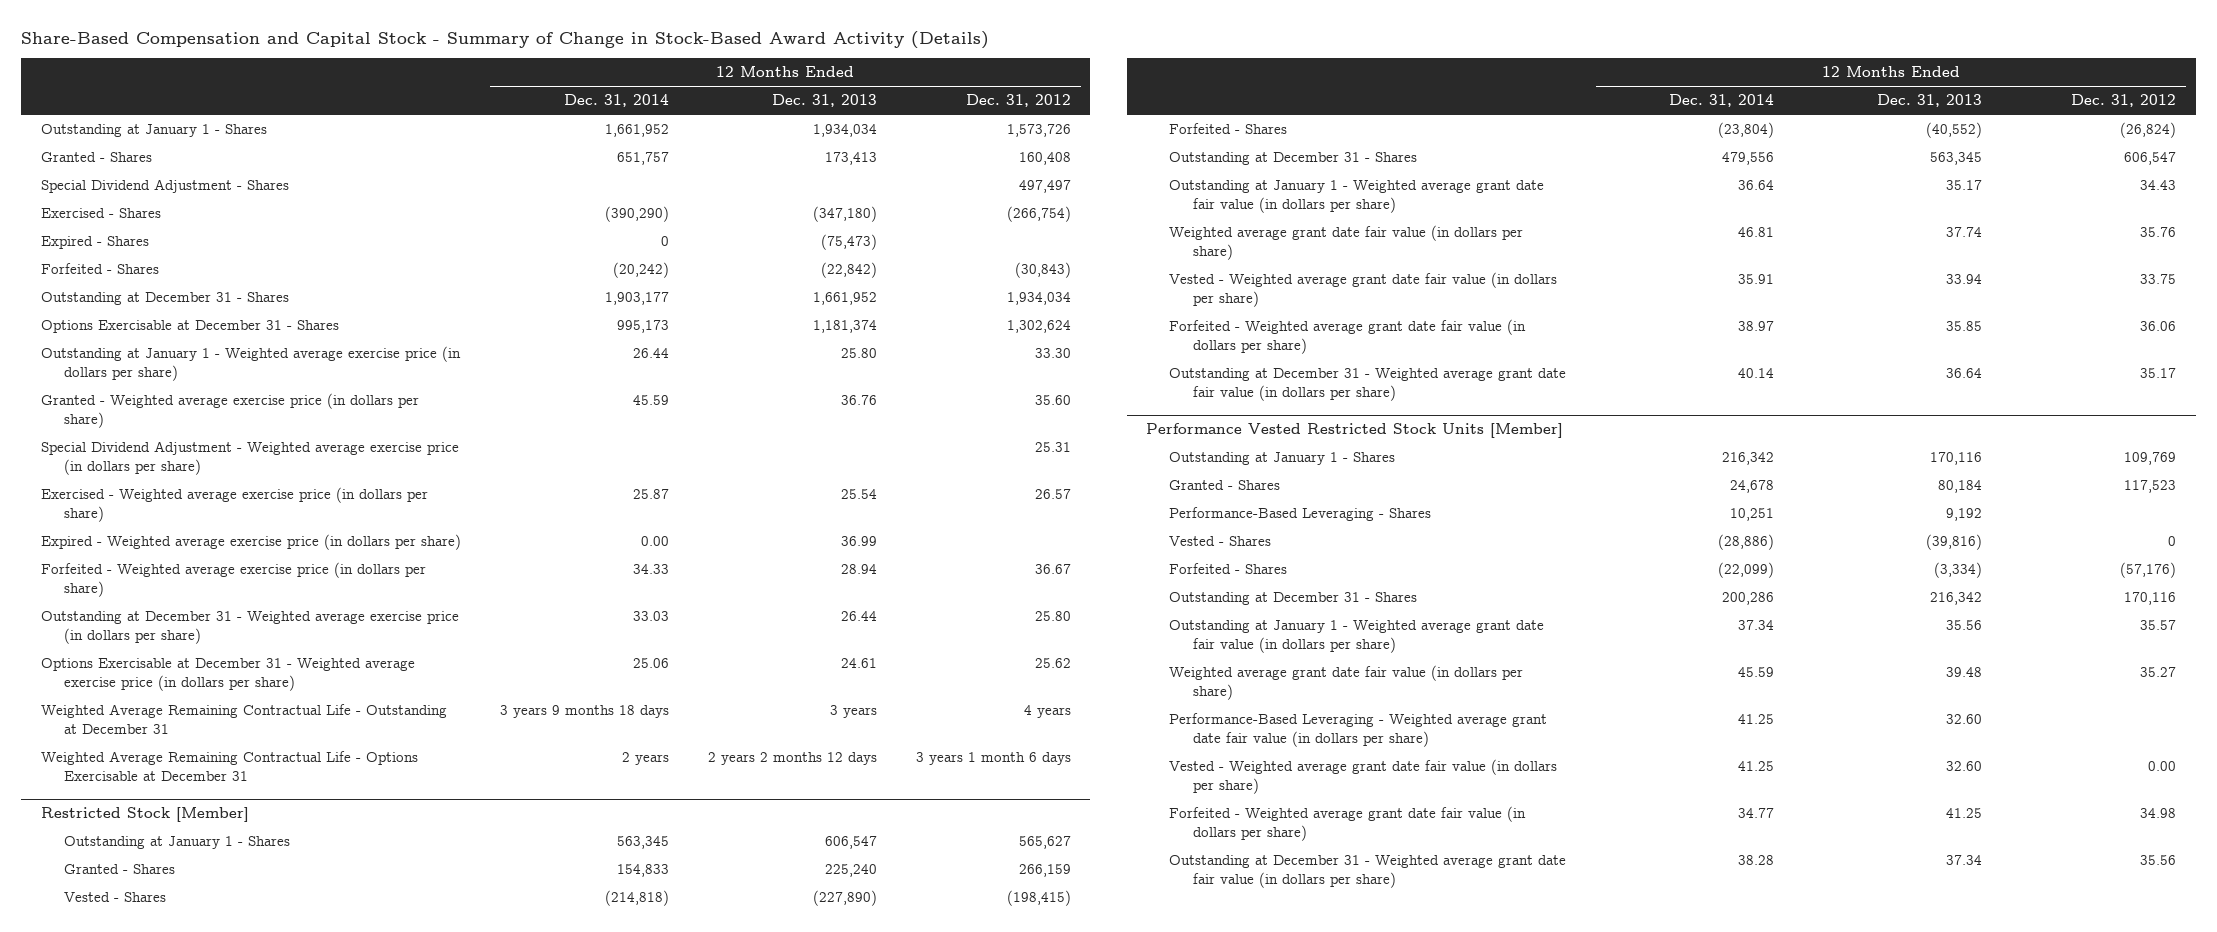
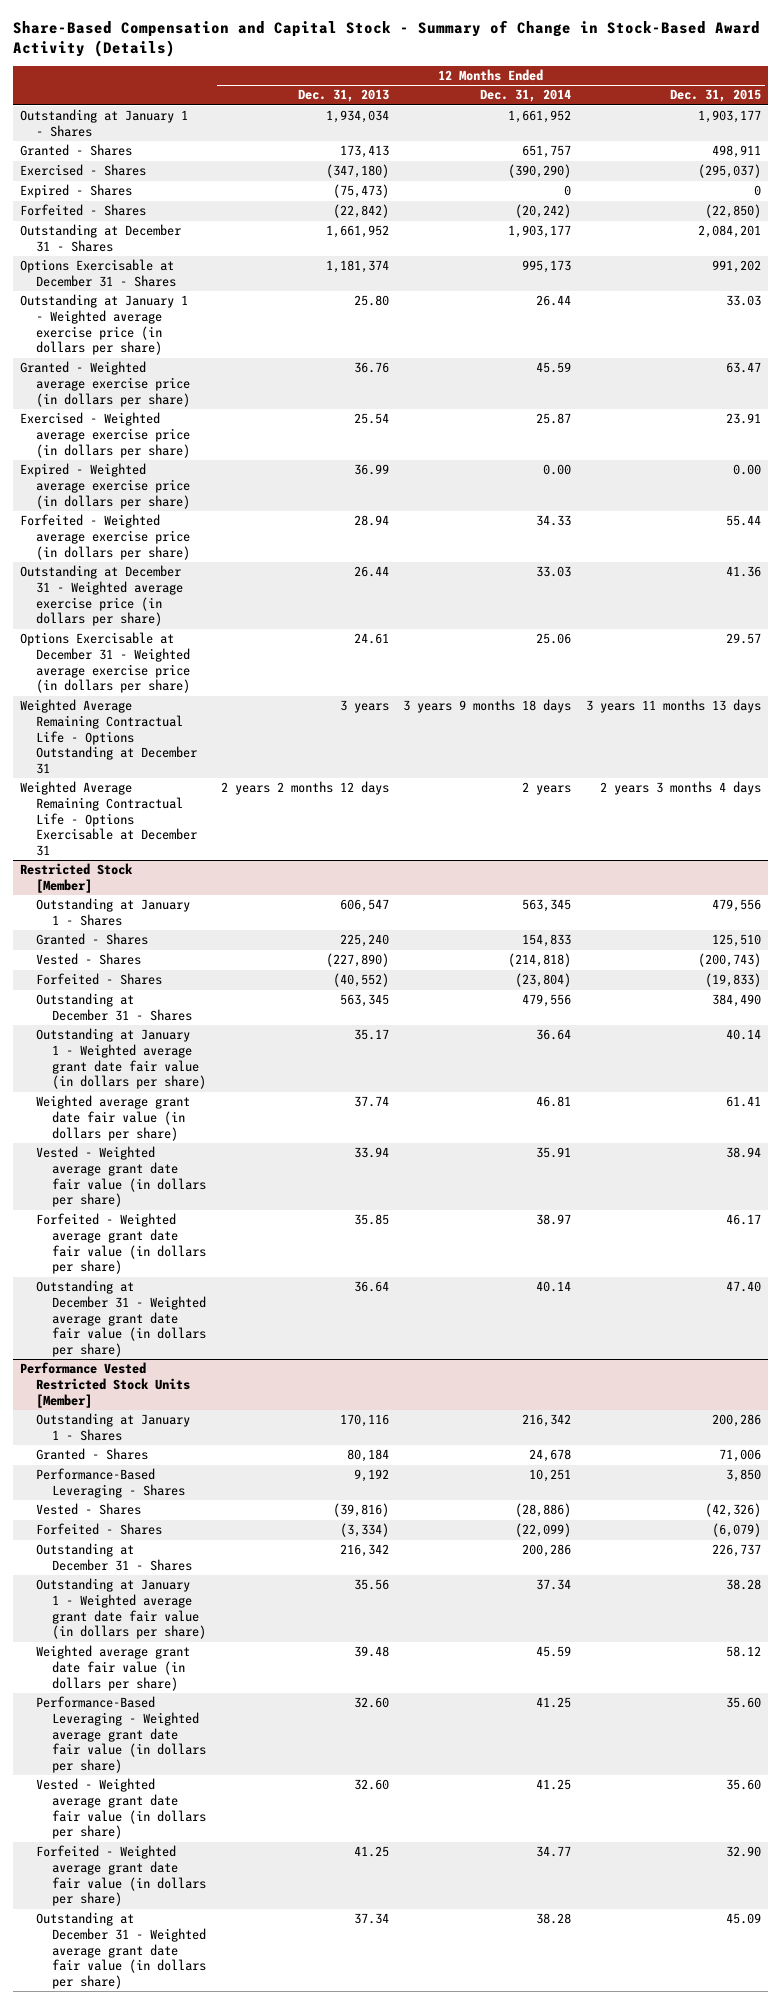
[965,94,1071,108] Dec. 31, 2012 -> none
none -> [670,89,762,103] Dec. 31, 2015
[40,179,289,194] Special Dividend Adjustment - Shares -> none
[40,441,459,475] Special Dividend Adjustment - Weighted average exercise price (in dollars per share) -> none
[40,704,447,734] Weighted Average Remaining Contractual Life - Outstanding at December 31 -> [20,699,198,775] Weighted Average Remaining Contractual Life - Options Outstanding at December 31

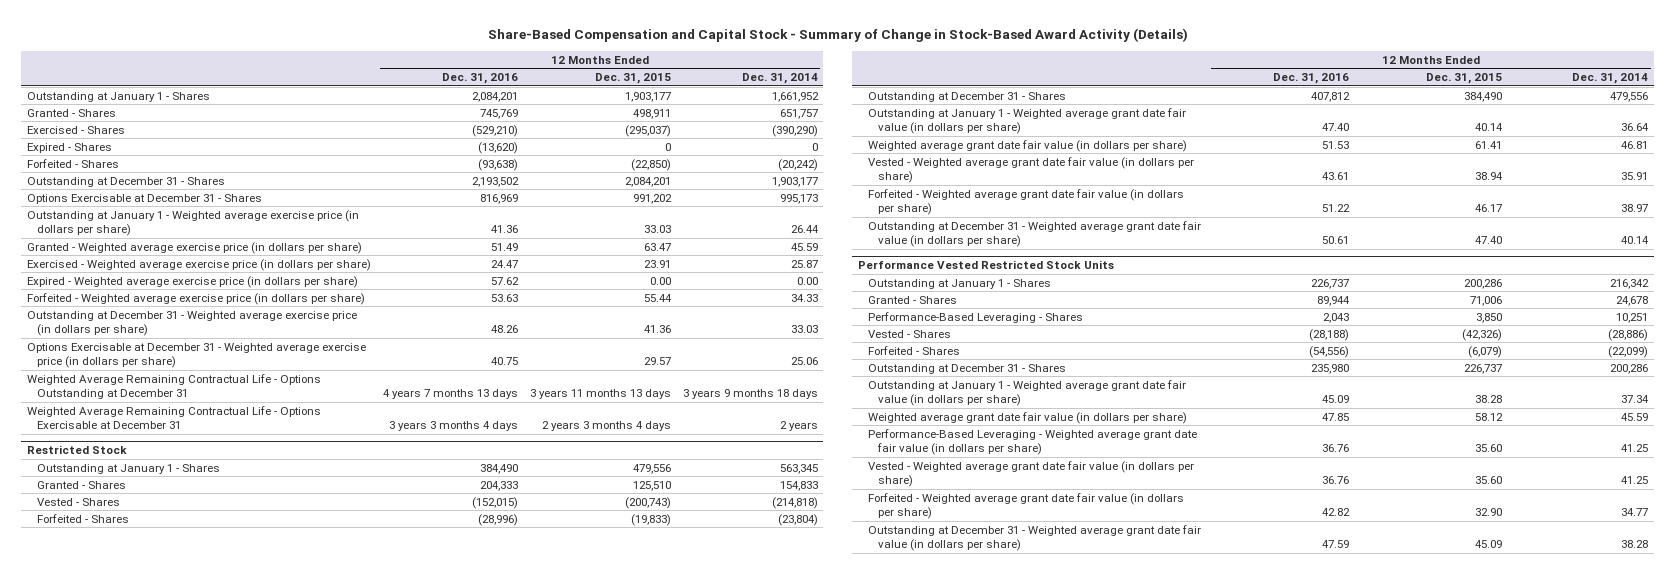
[297,89,389,103] Dec. 31, 2013 -> none
none -> [442,72,519,84] Dec. 31, 2016
[20,863,134,893] Restricted Stock [Member] -> [27,445,128,455] Restricted Stock
[20,1362,191,1408] Performance Vested Restricted Stock Units [Member] -> [858,260,1115,270] Performance Vested Restricted Stock Units

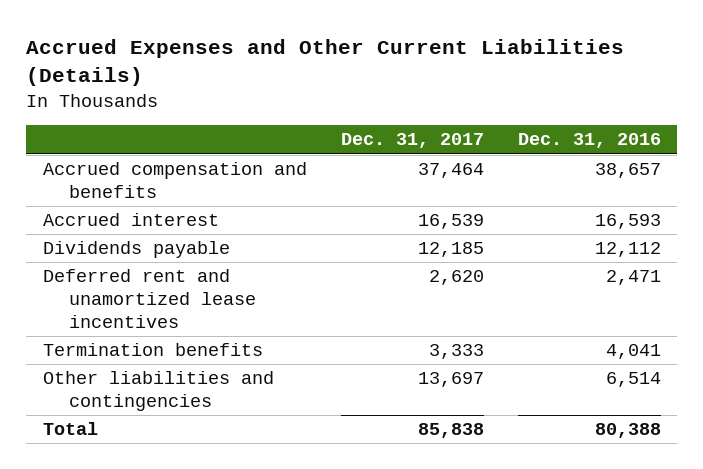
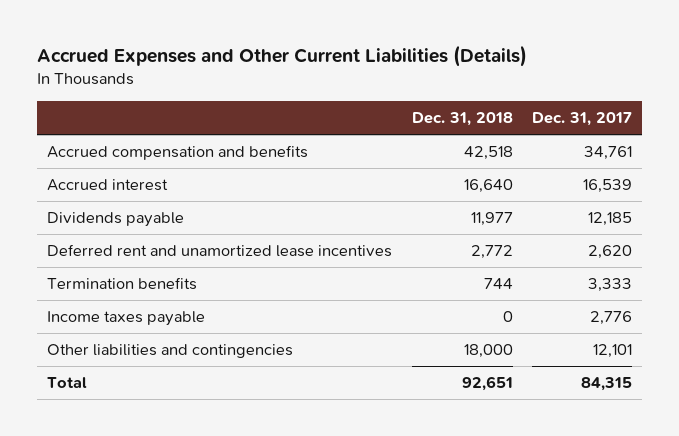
[517,133,661,149] Dec. 31, 2016 -> none
none -> [411,111,513,126] Dec. 31, 2018
[417,163,484,179] 37,464 -> [584,146,633,161] 34,761
none -> [46,311,205,327] Income taxes payable
[417,372,484,388] 13,697 -> [593,344,633,359] 12,101
[417,423,484,439] 85,838 -> [581,377,633,392] 84,315

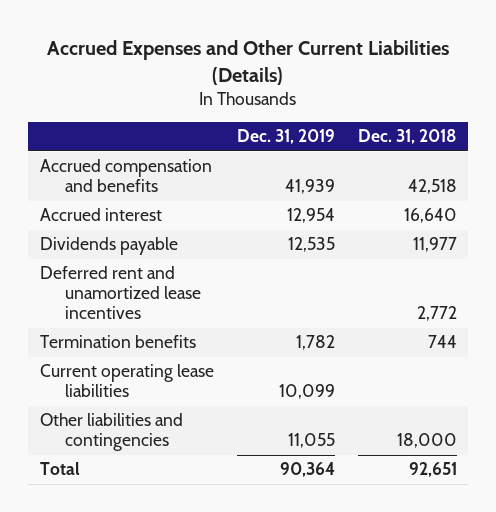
[532,111,633,126] Dec. 31, 2017 -> none
none -> [236,129,335,145] Dec. 31, 2019
[46,311,205,327] Income taxes payable -> none
none -> [39,364,214,398] Current operating lease liabilities

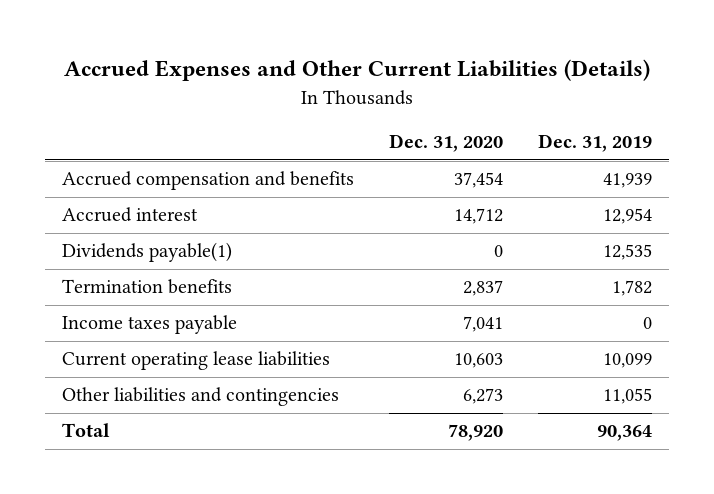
[357,129,457,145] Dec. 31, 2018 -> none
none -> [388,134,503,153] Dec. 31, 2020
[39,266,201,320] Deferred rent and unamortized lease incentives -> none
[39,237,178,256] Dividends payable -> [62,242,233,263] Dividends payable(1)
none -> [62,315,238,335] Income taxes payable

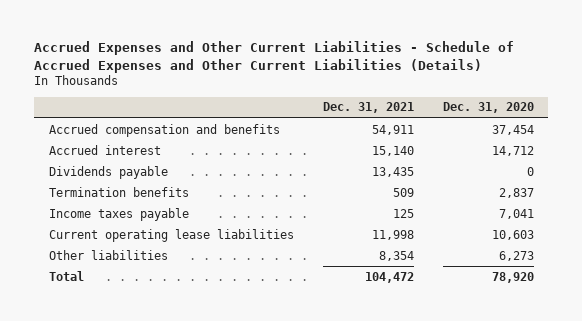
[63,59,650,82] Accrued Expenses and Other Current Liabilities (Details) -> [34,41,515,73] Accrued Expenses and Other Current Liabilities - Schedule of Accrued Expenses and Other Current Liabilities (Details)
[537,134,652,153] Dec. 31, 2019 -> none
none -> [322,102,414,114] Dec. 31, 2021
[62,242,233,263] Dividends payable(1) -> [48,165,168,179] Dividends payable
[62,387,340,407] Other liabilities and contingencies -> [48,249,168,260] Other liabilities

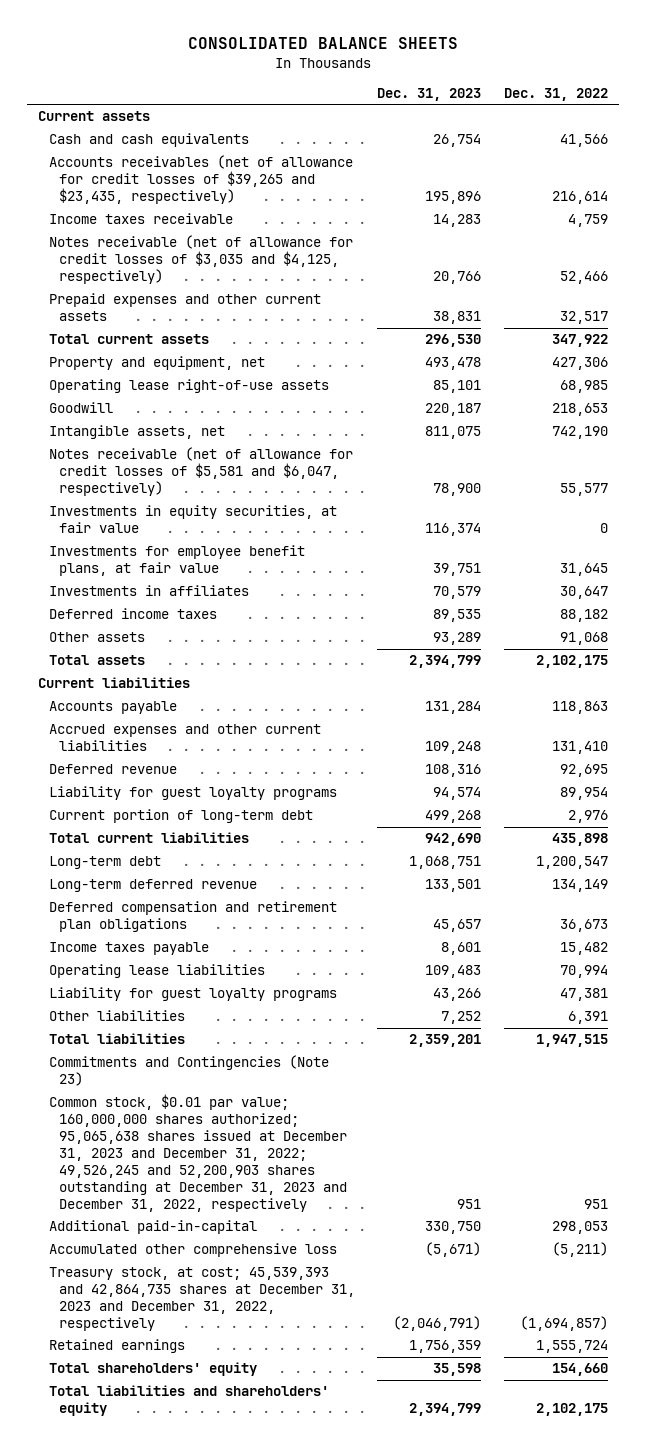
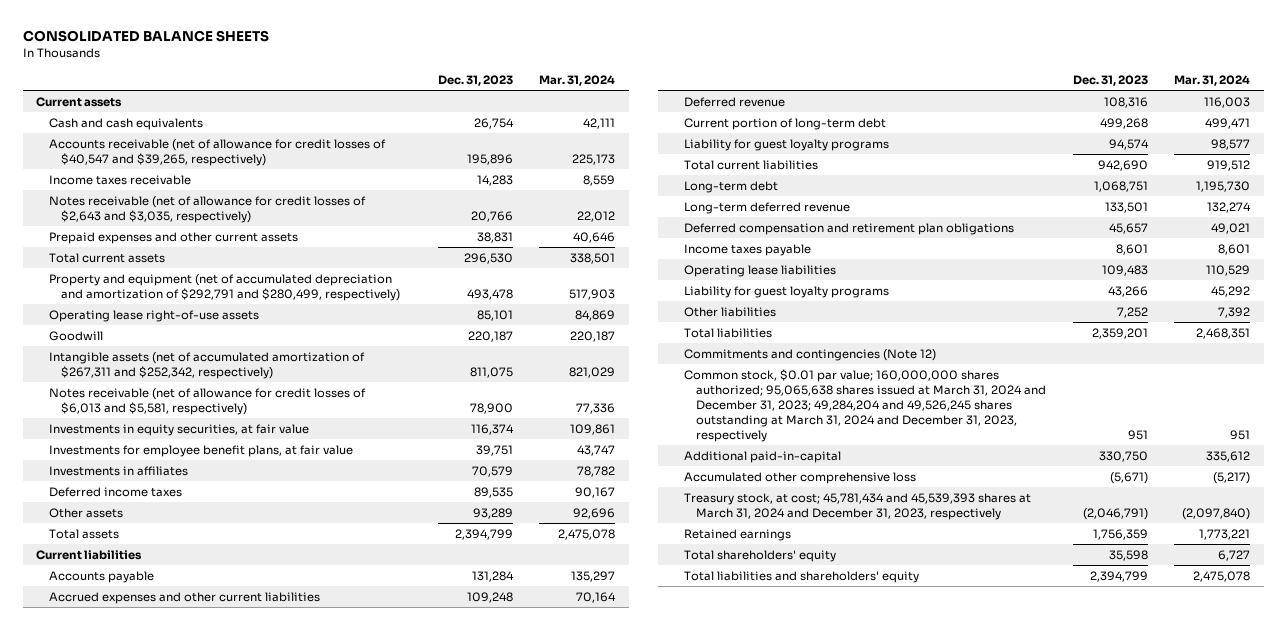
[503,88,608,102] Dec. 31, 2022 -> none
none -> [539,74,616,86] Mar. 31, 2024
[48,155,353,205] Accounts receivables (net of allowance for credit losses of $39,265 and $23,435, respectively) -> [48,138,386,166] Accounts receivable (net of allowance for credit losses of $40,547 and $39,265, respectively)
[48,235,353,285] Notes receivable (net of allowance for credit losses of $3,035 and $4,125, respectively) -> [48,195,366,223] Notes receivable (net of allowance for credit losses of $2,643 and $3,035, respectively)
[48,356,265,371] Property and equipment, net -> [48,273,401,301] Property and equipment (net of accumulated depreciation and amortization of $292,791 and $280,499, respectively)
[48,425,225,440] Intangible assets, net -> [48,351,365,379] Intangible assets (net of accumulated amortization of $267,311 and $252,342, respectively)
[48,447,353,497] Notes receivable (net of allowance for credit losses of $5,581 and $6,047, respectively) -> [48,387,366,415] Notes receivable (net of allowance for credit losses of $6,013 and $5,581, respectively)
[48,786,337,801] Liability for guest loyalty programs -> [683,138,889,151] Liability for guest loyalty programs
[48,1055,329,1087] Commitments and Contingencies (Note 23) -> [683,348,936,361] Commitments and contingencies (Note 12)
[48,1094,348,1212] Common stock, $0.01 par value; 160,000,000 shares authorized; 95,065,638 shares issued at December 31, 2023 and December 31, 2022; 49,526,245 and 52,200,903 shares outstanding at December 31, 2023 and December 31, 2022, respectively -> [683,368,1046,442] Common stock, $0.01 par value; 160,000,000 shares authorized; 95,065,638 shares issued at March 31, 2024 and December 31, 2023; 49,284,204 and 49,526,245 shares outstanding at March 31, 2024 and December 31, 2023, respectively
[48,1267,356,1332] Treasury stock, at cost; 45,539,393 and 42,864,735 shares at December 31, 2023 and December 31, 2022, respectively -> [683,492,1031,520] Treasury stock, at cost; 45,781,434 and 45,539,393 shares at March 31, 2024 and December 31, 2023, respectively

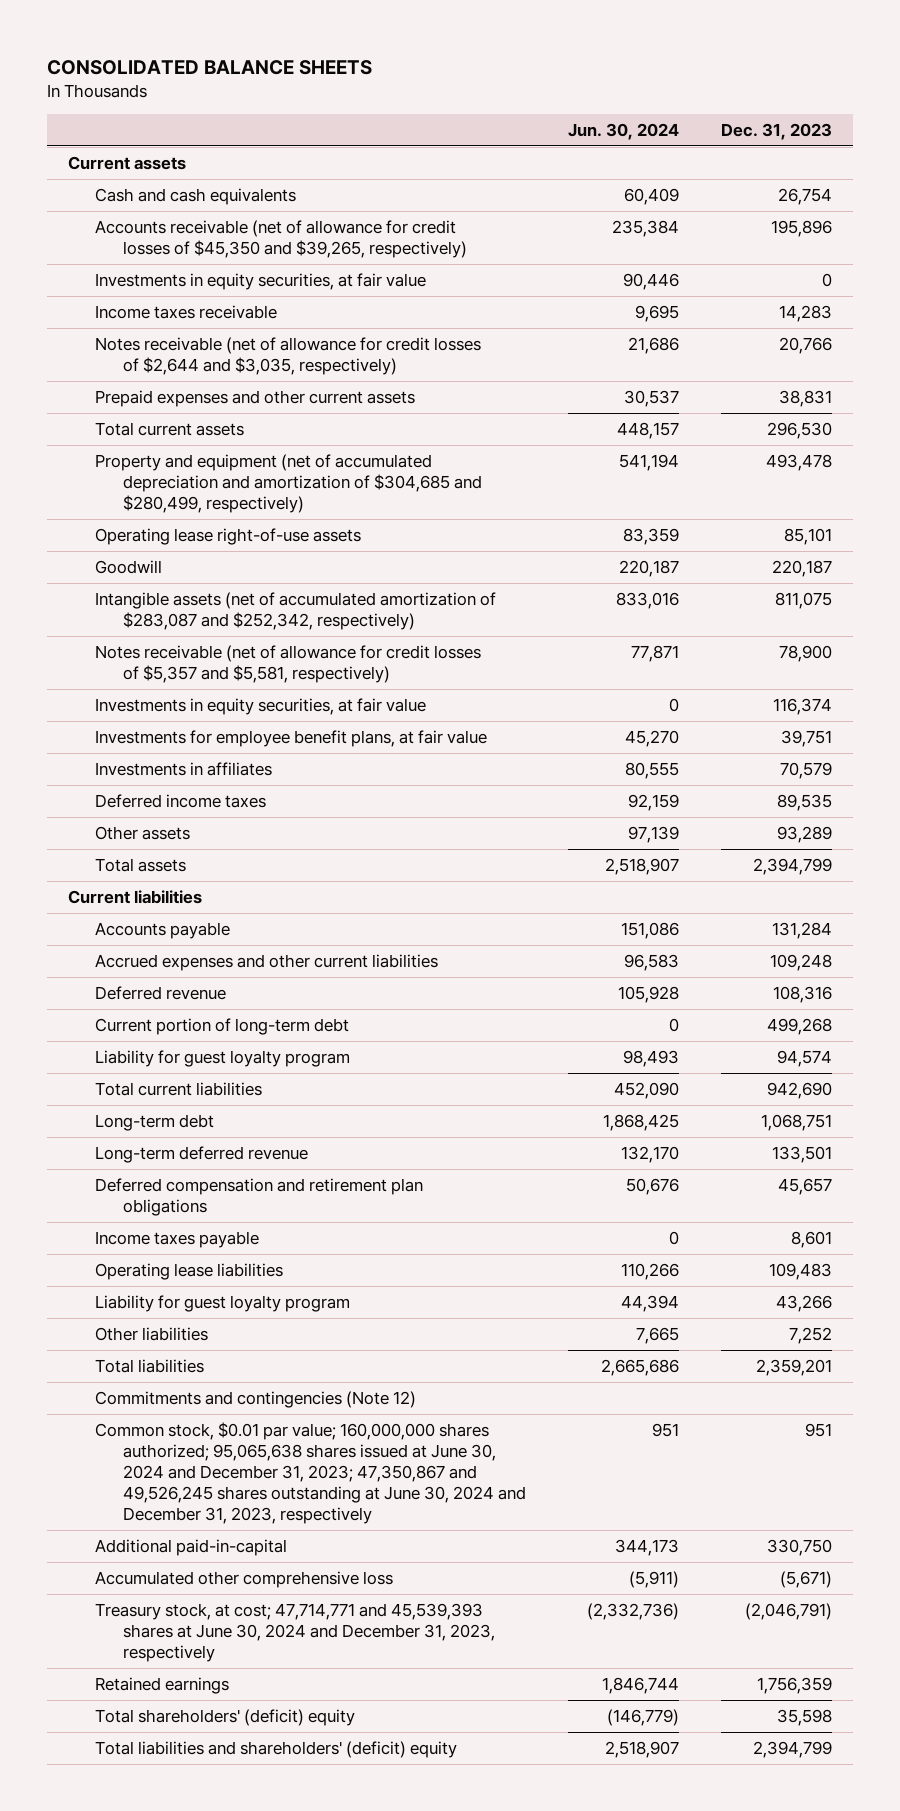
[539,74,616,86] Mar. 31, 2024 -> none
none -> [567,122,679,140] Jun. 30, 2024
[48,138,386,166] Accounts receivable (net of allowance for credit losses of $40,547 and $39,265, respectively) -> [95,220,467,259] Accounts receivable (net of allowance for credit losses of $45,350 and $39,265, respectively)
none -> [95,273,427,291] Investments in equity securities, at fair value
[48,195,366,223] Notes receivable (net of allowance for credit losses of $2,643 and $3,035, respectively) -> [95,337,482,376] Notes receivable (net of allowance for credit losses of $2,644 and $3,035, respectively)
[48,273,401,301] Property and equipment (net of accumulated depreciation and amortization of $292,791 and $280,499, respectively) -> [95,454,482,514] Property and equipment (net of accumulated depreciation and amortization of $304,685 and $280,499, respectively)
[48,351,365,379] Intangible assets (net of accumulated amortization of $267,311 and $252,342, respectively) -> [95,592,497,631] Intangible assets (net of accumulated amortization of $283,087 and $252,342, respectively)
[48,387,366,415] Notes receivable (net of allowance for credit losses of $6,013 and $5,581, respectively) -> [95,645,482,684] Notes receivable (net of allowance for credit losses of $5,357 and $5,581, respectively)
[683,138,889,151] Liability for guest loyalty programs -> [95,1050,351,1068] Liability for guest loyalty program
[683,285,889,298] Liability for guest loyalty programs -> [95,1295,351,1313] Liability for guest loyalty program
[683,368,1046,442] Common stock, $0.01 par value; 160,000,000 shares authorized; 95,065,638 shares issued at March 31, 2024 and December 31, 2023; 49,284,204 and 49,526,245 shares outstanding at March 31, 2024 and December 31, 2023, respectively -> [95,1422,526,1525] Common stock, $0.01 par value; 160,000,000 shares authorized; 95,065,638 shares issued at June 30, 2024 and December 31, 2023; 47,350,867 and 49,526,245 shares outstanding at June 30, 2024 and December 31, 2023, respectively
[683,492,1031,520] Treasury stock, at cost; 45,781,434 and 45,539,393 shares at March 31, 2024 and December 31, 2023, respectively -> [95,1603,495,1663] Treasury stock, at cost; 47,714,771 and 45,539,393 shares at June 30, 2024 and December 31, 2023, respectively
[683,549,836,562] Total shareholders' equity -> [95,1709,356,1727] Total shareholders' (deficit) equity
[683,570,919,583] Total liabilities and shareholders' equity -> [95,1741,458,1759] Total liabilities and shareholders' (deficit) equity

